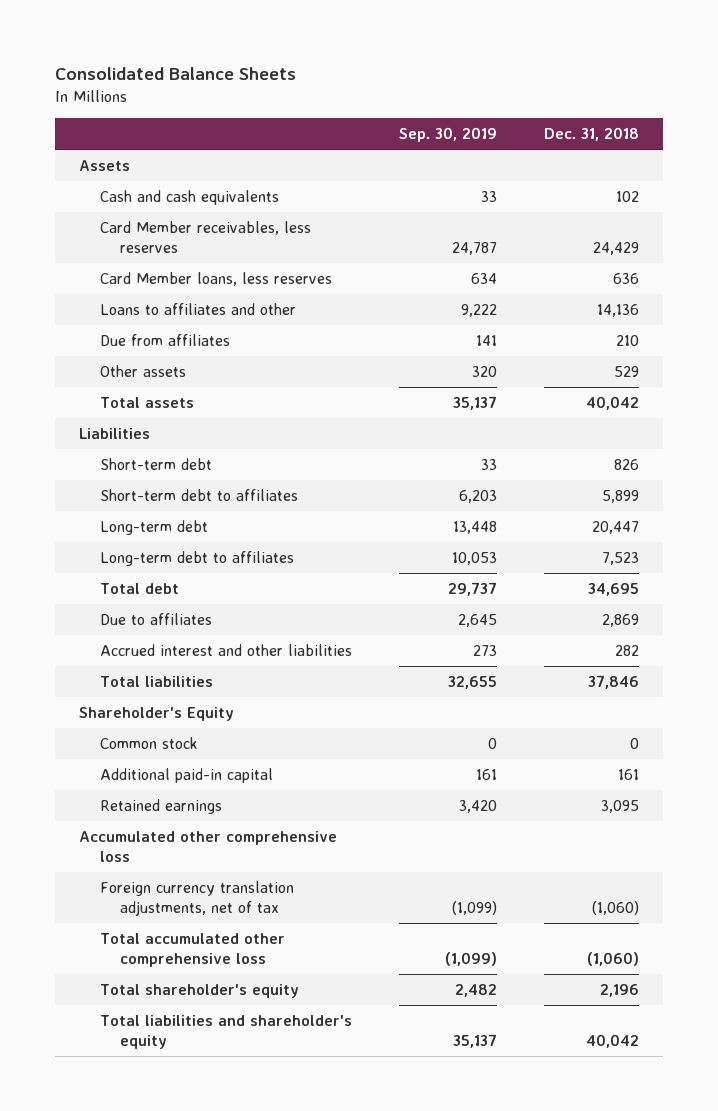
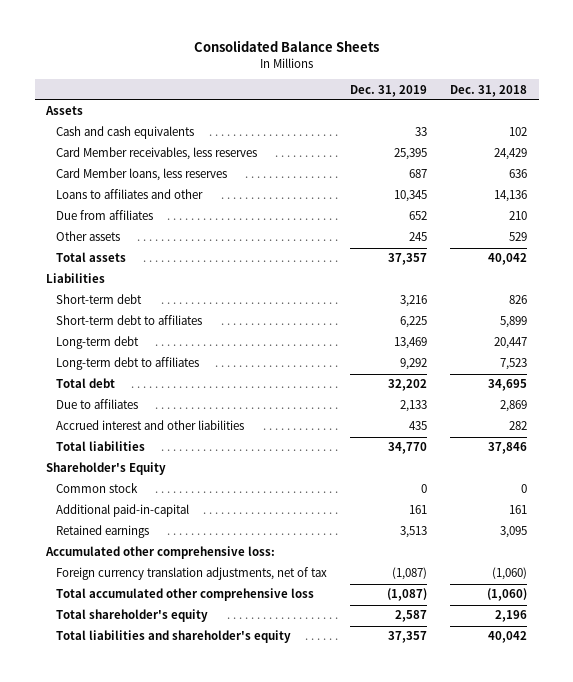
[399,127,498,143] Sep. 30, 2019 -> none
none -> [349,84,427,97] Dec. 31, 2019
[99,768,273,784] Additional paid-in capital -> [55,504,189,518] Additional paid-in-capital
[79,831,338,863] Accumulated other comprehensive loss -> [45,546,276,560] Accumulated other comprehensive loss:

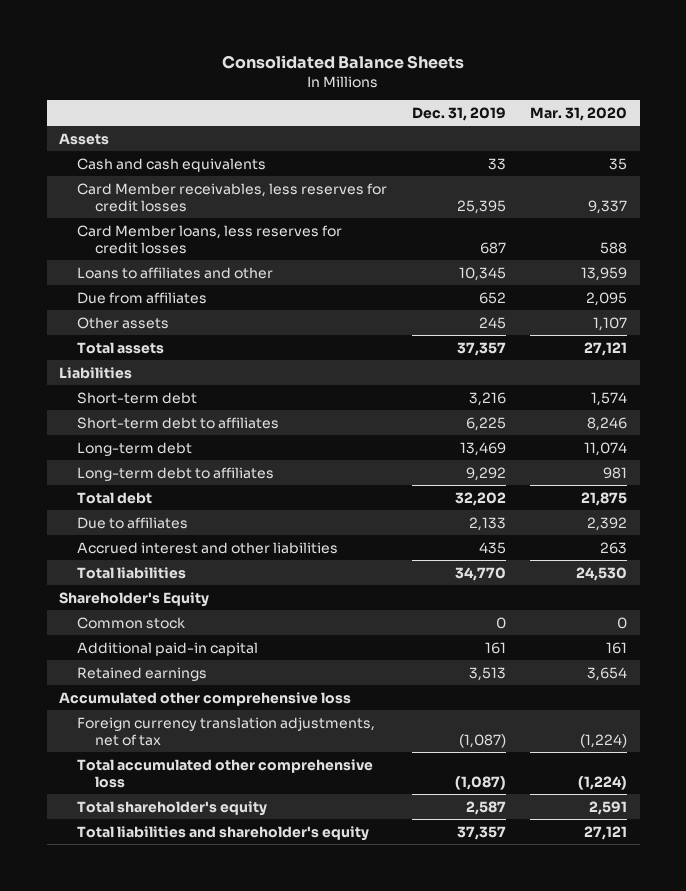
[449,84,527,97] Dec. 31, 2018 -> none
none -> [530,106,628,121] Mar. 31, 2020
[55,147,257,161] Card Member receivables, less reserves -> [76,182,387,212] Card Member receivables, less reserves for credit losses
[55,168,227,182] Card Member loans, less reserves -> [76,224,342,254] Card Member loans, less reserves for credit losses
[55,504,189,518] Additional paid-in-capital -> [76,641,258,656] Additional paid-in capital
[45,546,276,560] Accumulated other comprehensive loss: -> [59,691,352,706] Accumulated other comprehensive loss

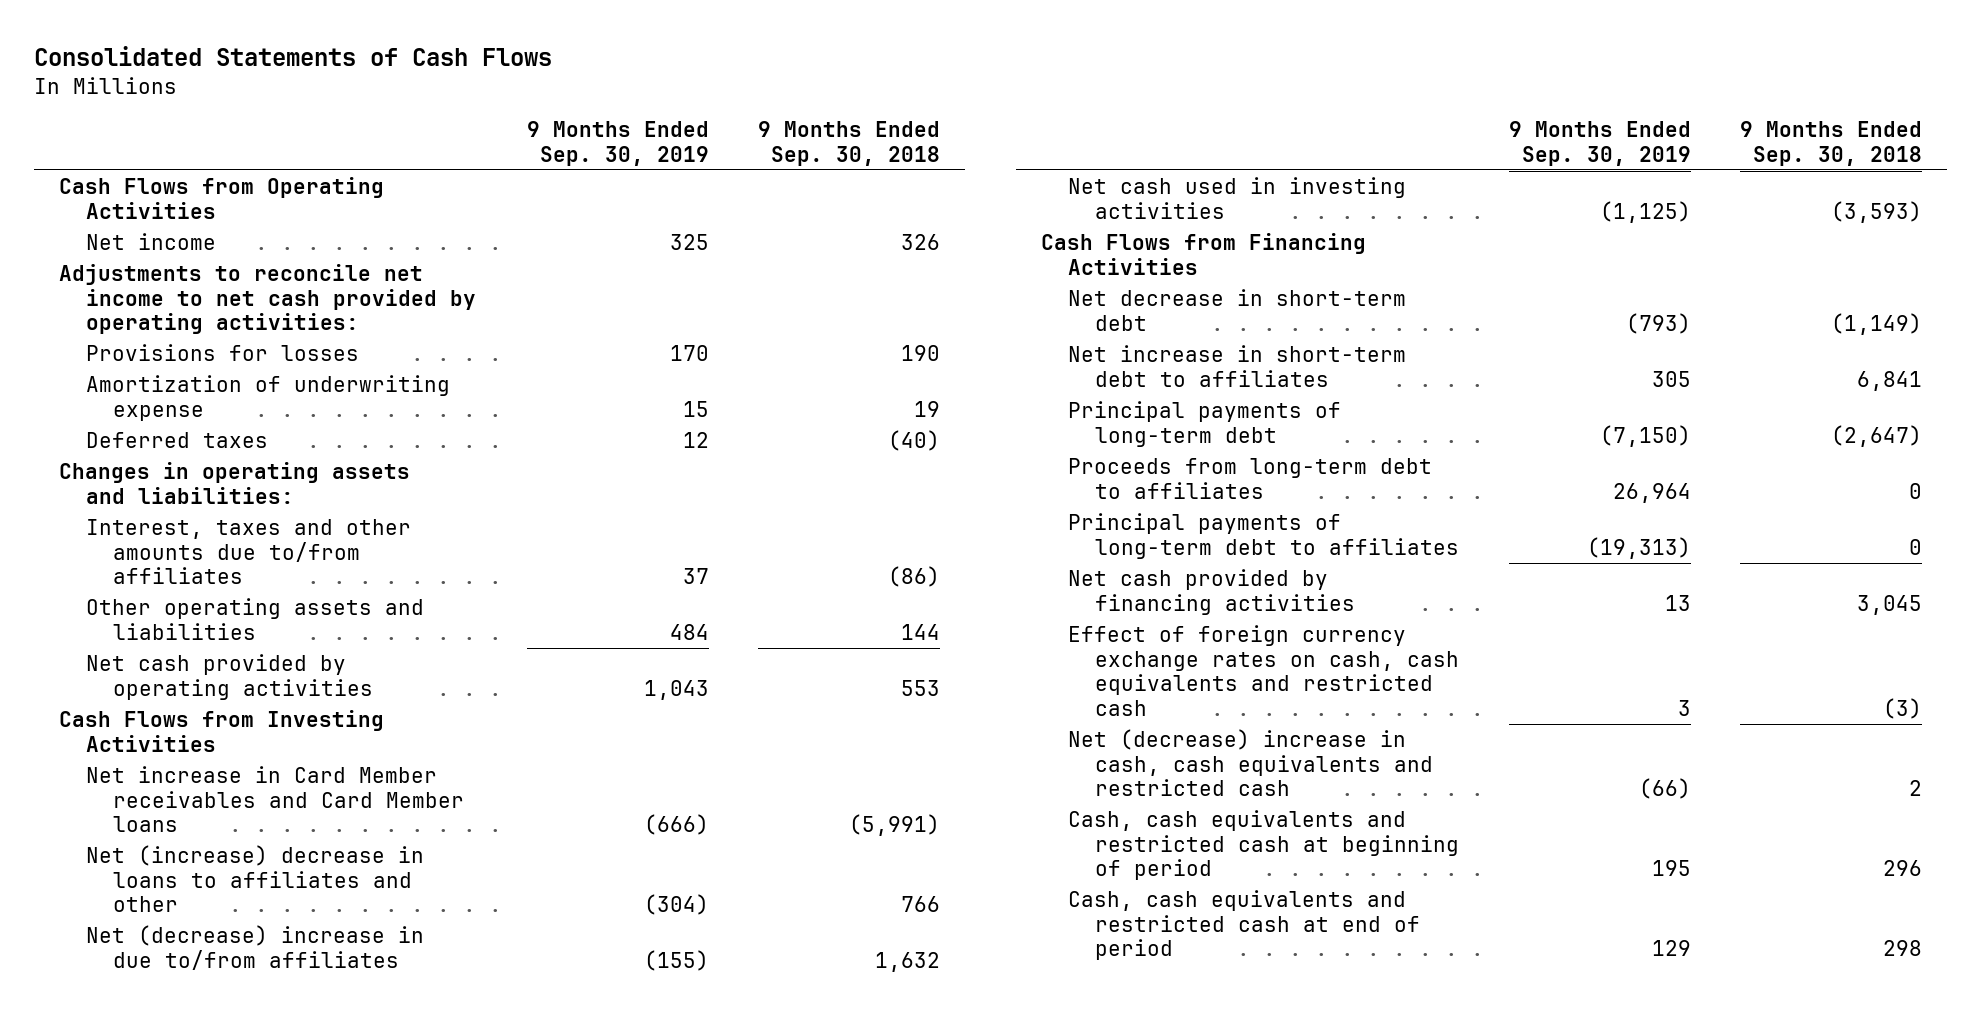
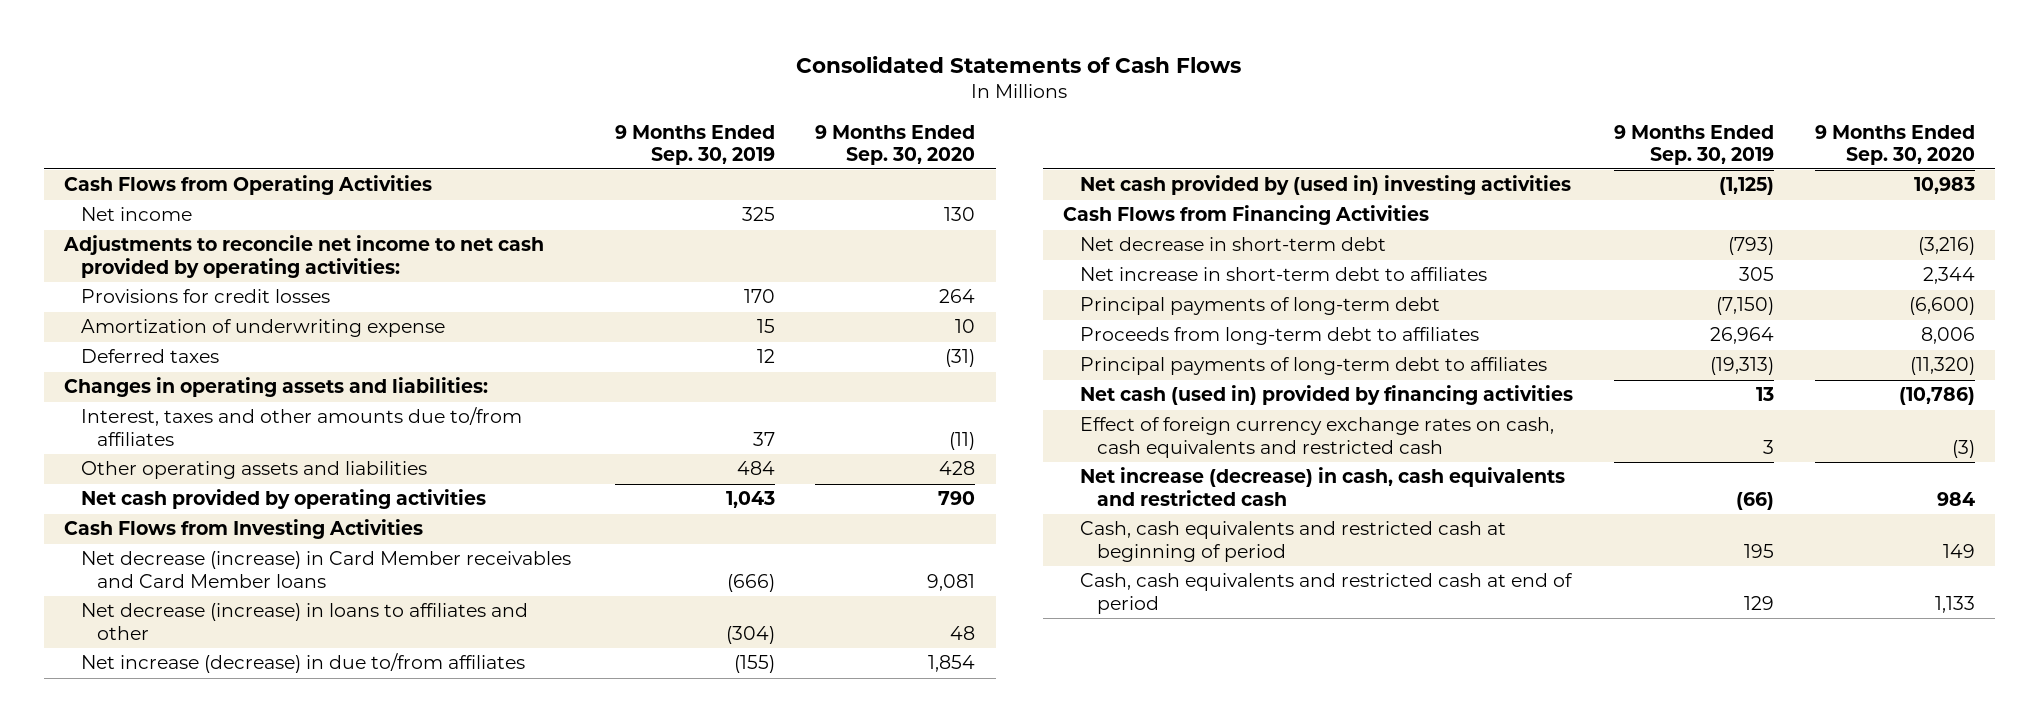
[758,120,941,166] 9 Months Ended Sep. 30, 2018 -> none
none -> [815,124,976,165] 9 Months Ended Sep. 30, 2020
[86,343,360,361] Provisions for losses -> [80,289,330,304] Provisions for credit losses
[86,765,465,833] Net increase in Card Member receivables and Card Member loans -> [80,551,571,588] Net decrease (increase) in Card Member receivables and Card Member loans
[86,844,425,913] Net (increase) decrease in loans to affiliates and other -> [80,603,528,640] Net decrease (increase) in loans to affiliates and other
[86,924,425,970] Net (decrease) increase in due to/from affiliates -> [80,653,525,674] Net increase (decrease) in due to/from affiliates
[1068,176,1407,219] Net cash used in investing activities -> [1079,175,1571,196] Net cash provided by (used in) investing activities
[1068,568,1356,615] Net cash provided by financing activities -> [1079,385,1573,406] Net cash (used in) provided by financing activities
[1068,728,1434,797] Net (decrease) increase in cash, cash equivalents and restricted cash -> [1079,467,1565,506] Net increase (decrease) in cash, cash equivalents and restricted cash

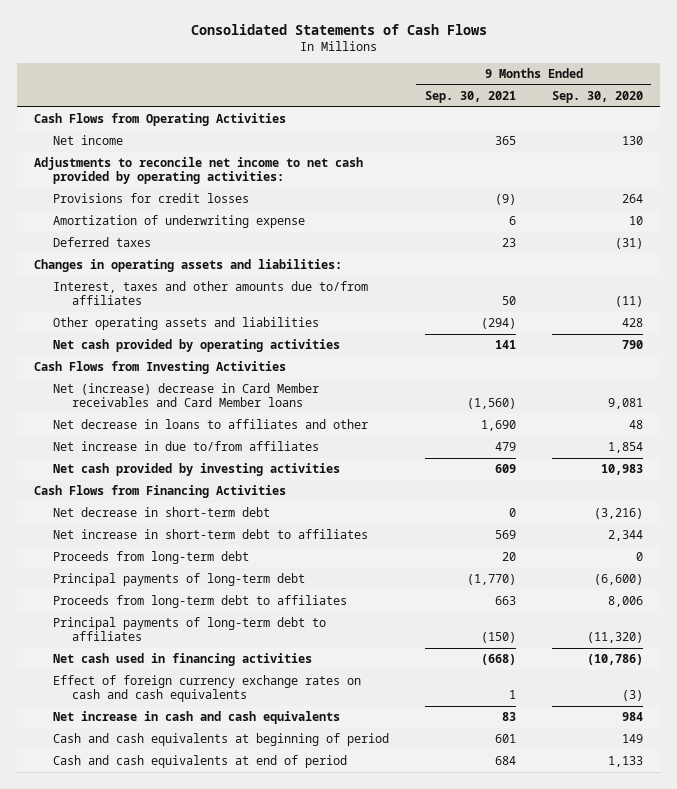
[614,124,775,165] 9 Months Ended Sep. 30, 2019 -> none
none -> [424,91,516,104] Sep. 30, 2021
[80,551,571,588] Net decrease (increase) in Card Member receivables and Card Member loans -> [53,383,320,407] Net (increase) decrease in Card Member receivables and Card Member loans
[80,603,528,640] Net decrease (increase) in loans to affiliates and other -> [53,419,369,430] Net decrease in loans to affiliates and other
[80,653,525,674] Net increase (decrease) in due to/from affiliates -> [53,441,320,452] Net increase in due to/from affiliates
[1079,175,1571,196] Net cash provided by (used in) investing activities -> [53,463,341,477] Net cash provided by investing activities
none -> [53,551,250,565] Proceeds from long-term debt
[1079,385,1573,406] Net cash (used in) provided by financing activities -> [53,653,313,667] Net cash used in financing activities
[1079,417,1554,458] Effect of foreign currency exchange rates on cash, cash equivalents and restricted cash -> [53,675,362,702] Effect of foreign currency exchange rates on cash and cash equivalents
[1079,467,1565,506] Net increase (decrease) in cash, cash equivalents and restricted cash -> [53,711,341,725] Net increase in cash and cash equivalents
[1079,521,1506,562] Cash, cash equivalents and restricted cash at beginning of period -> [53,733,390,747] Cash and cash equivalents at beginning of period
[1079,573,1573,614] Cash, cash equivalents and restricted cash at end of period -> [53,755,348,769] Cash and cash equivalents at end of period

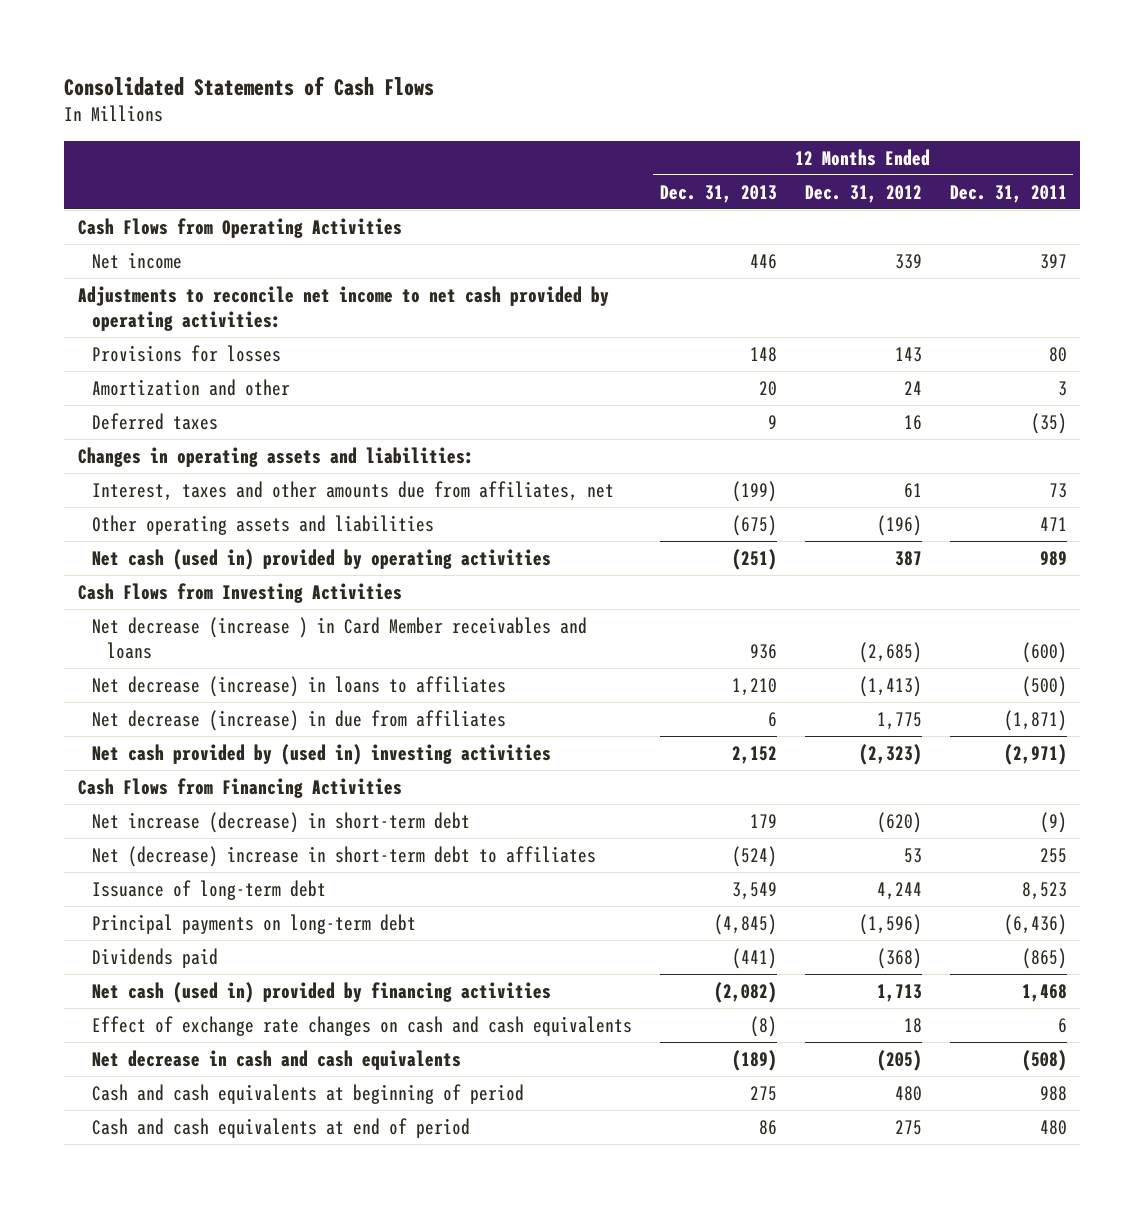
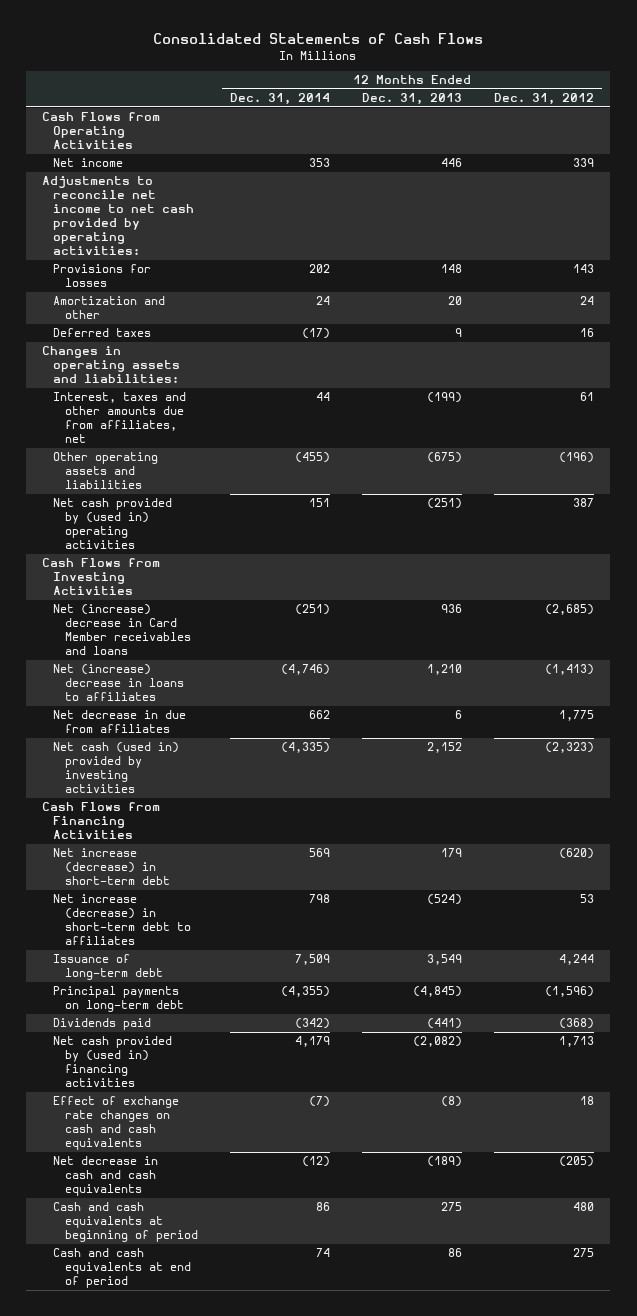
[949,184,1067,203] Dec. 31, 2011 -> none
none -> [229,93,330,106] Dec. 31, 2014
[92,548,552,570] Net cash (used in) provided by operating activities -> [53,498,173,550] Net cash provided by (used in) operating activities
[92,616,588,660] Net decrease (increase ) in Card Member receivables and loans -> [53,604,191,656] Net (increase) decrease in Card Member receivables and loans
[92,675,507,697] Net decrease (increase) in loans to affiliates -> [53,664,184,702] Net (increase) decrease in loans to affiliates
[92,709,507,731] Net decrease (increase) in due from affiliates -> [53,710,187,734] Net decrease in due from affiliates
[92,743,552,765] Net cash provided by (used in) investing activities -> [53,742,180,794] Net cash (used in) provided by investing activities
[92,845,597,867] Net (decrease) increase in short-term debt to affiliates -> [53,894,191,946] Net increase (decrease) in short-term debt to affiliates
[92,981,552,1003] Net cash (used in) provided by financing activities -> [53,1036,173,1088] Net cash provided by (used in) financing activities

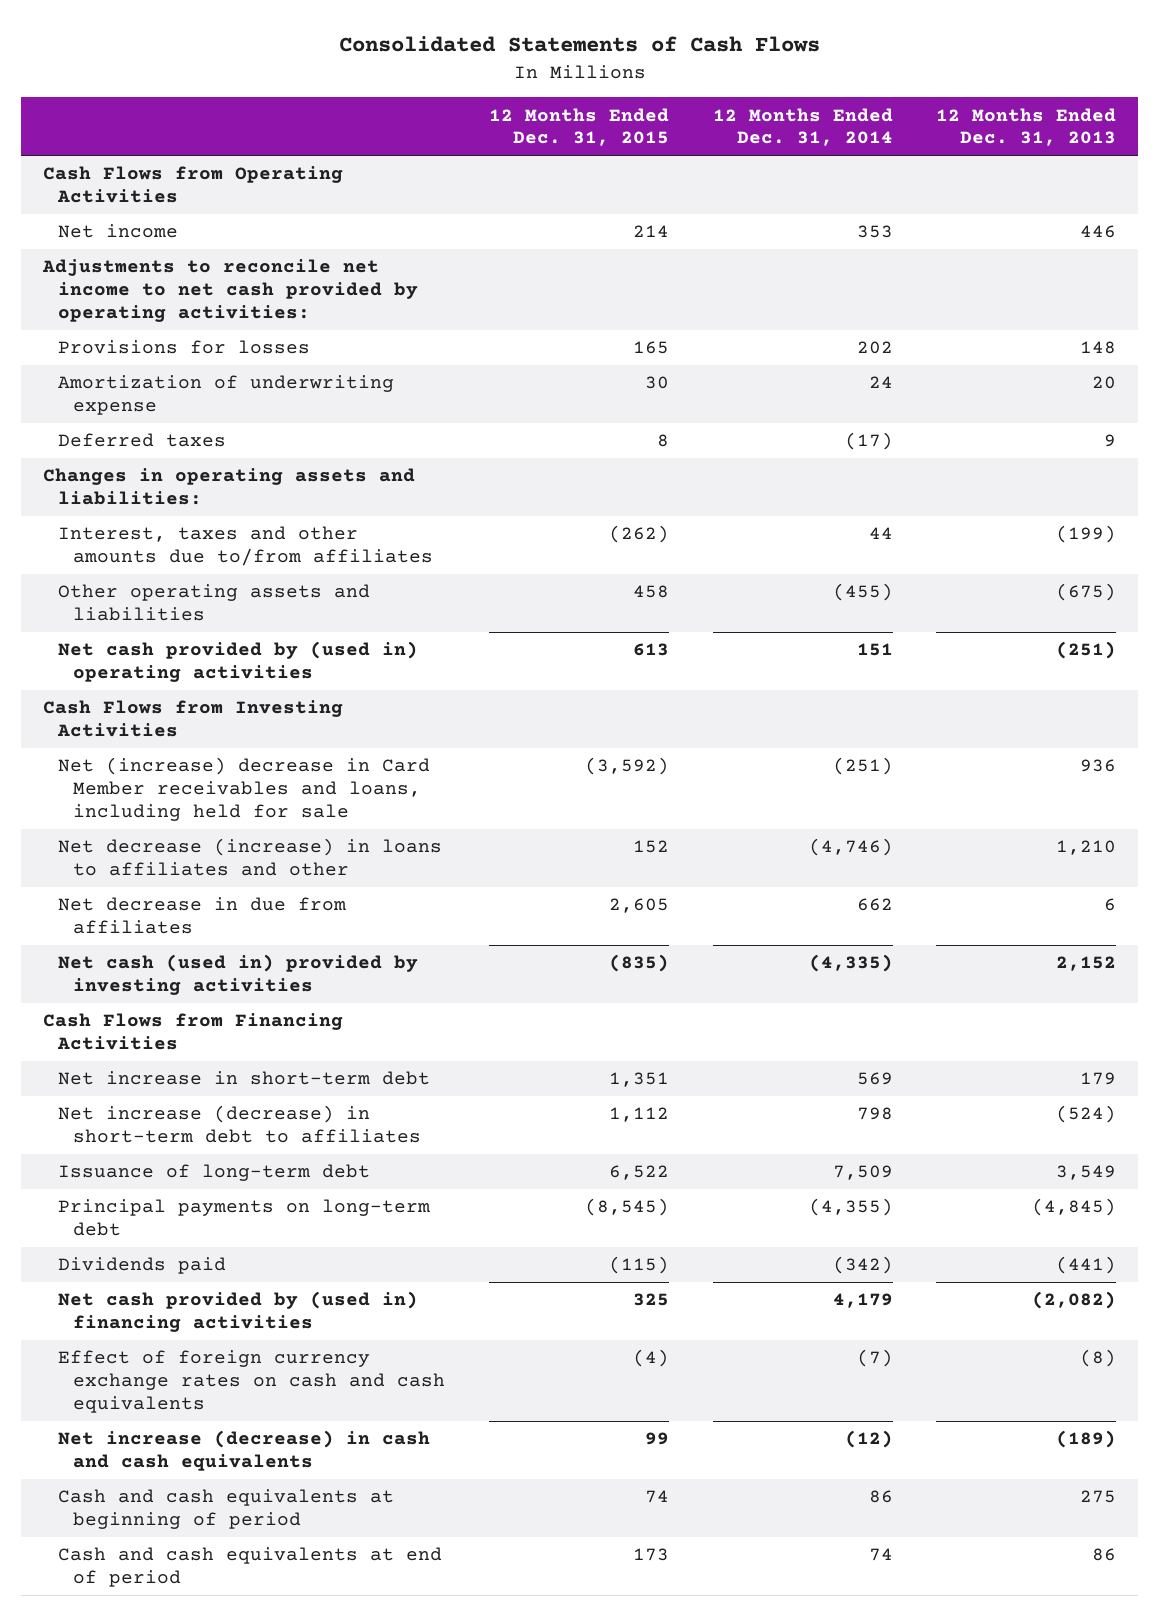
[494,93,595,106] Dec. 31, 2012 -> none
none -> [488,107,669,147] 12 Months Ended Dec. 31, 2015
[53,296,166,320] Amortization and other -> [57,375,394,416] Amortization of underwriting expense
[53,392,187,444] Interest, taxes and other amounts due from affiliates, net -> [57,526,433,567] Interest, taxes and other amounts due to/from affiliates
[53,604,191,656] Net (increase) decrease in Card Member receivables and loans -> [57,757,430,821] Net (increase) decrease in Card Member receivables and loans, including held for sale
[53,664,184,702] Net (increase) decrease in loans to affiliates -> [57,838,442,877] Net decrease (increase) in loans to affiliates and other
[53,848,170,886] Net increase (decrease) in short-term debt -> [57,1071,430,1086] Net increase in short-term debt
[53,1096,180,1151] Effect of exchange rate changes on cash and cash equivalents -> [57,1350,445,1413] Effect of foreign currency exchange rates on cash and cash equivalents
[53,1156,159,1197] Net decrease in cash and cash equivalents -> [57,1430,430,1472] Net increase (decrease) in cash and cash equivalents

